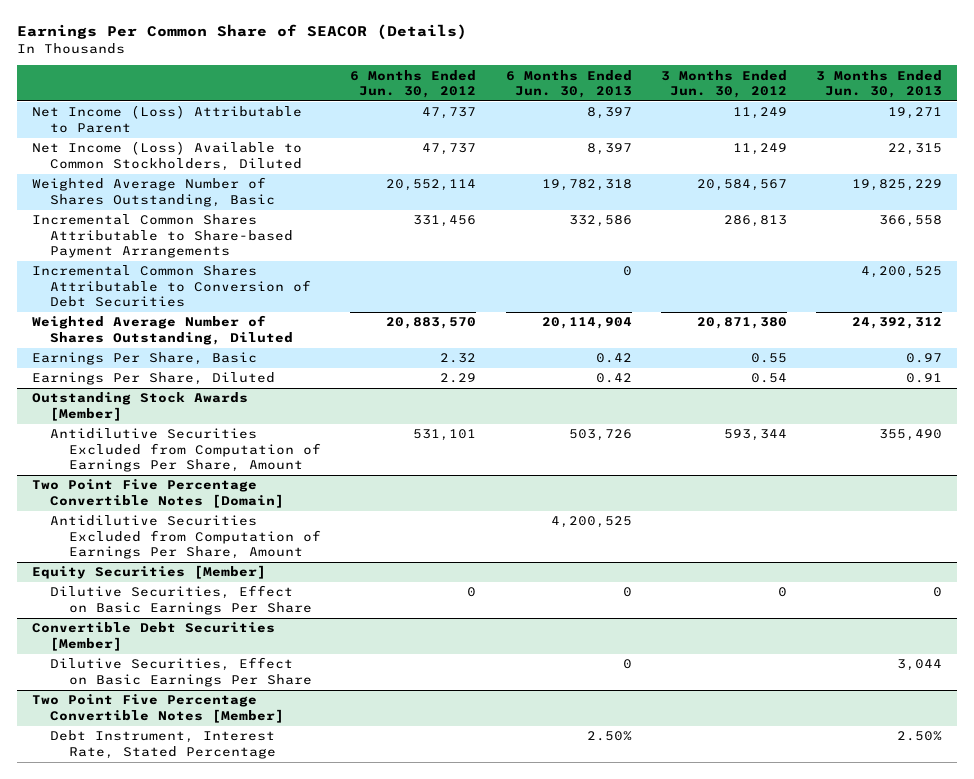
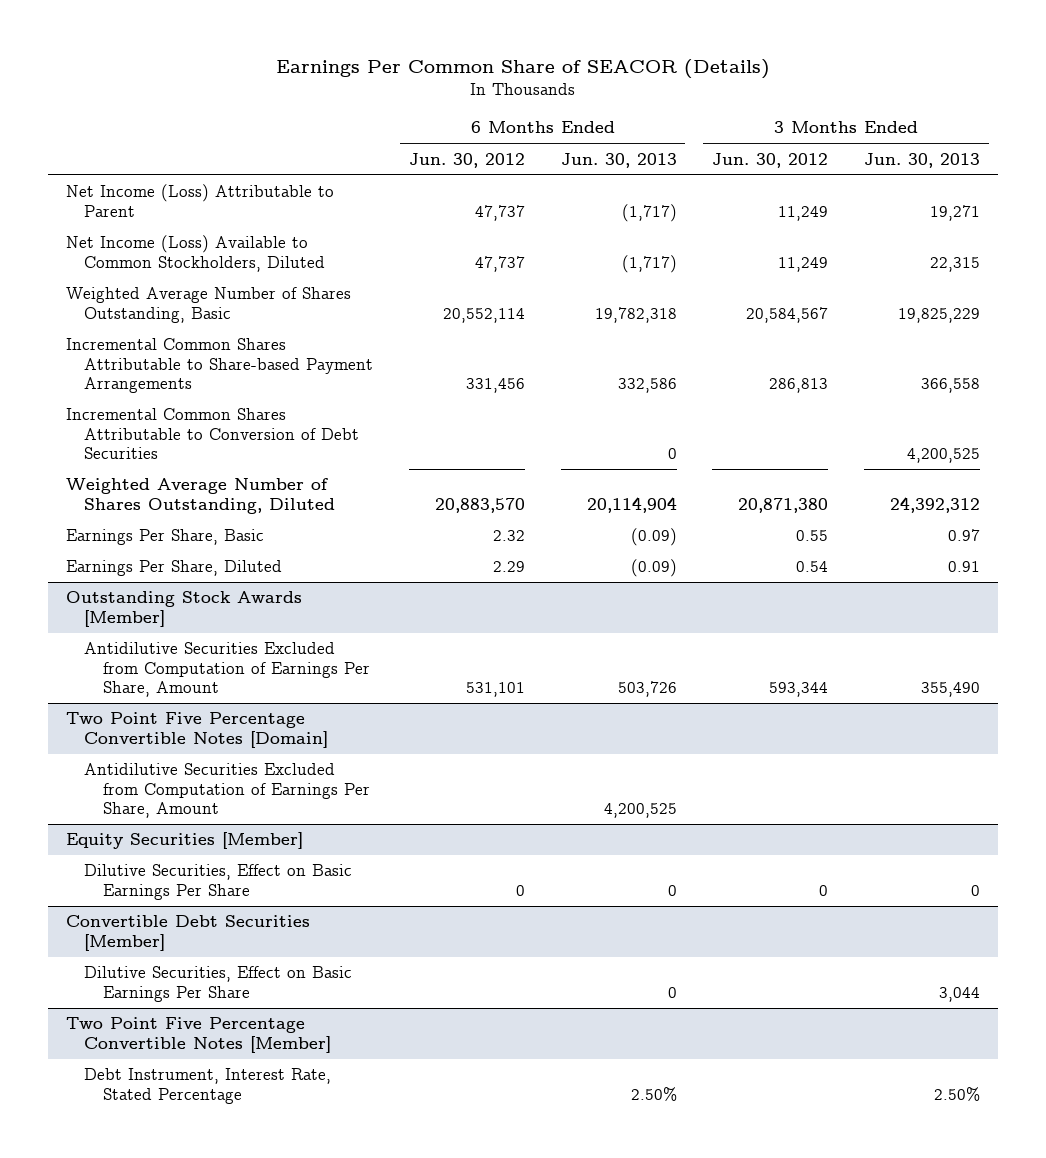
[586,107,632,120] 8,397 -> [621,203,677,222] (1,717)
[586,143,632,156] 8,397 -> [621,254,677,273] (1,717)
[595,353,632,364] 0.42 -> [630,528,677,547] (0.09)
[595,373,632,384] 0.42 -> [630,559,677,578] (0.09)

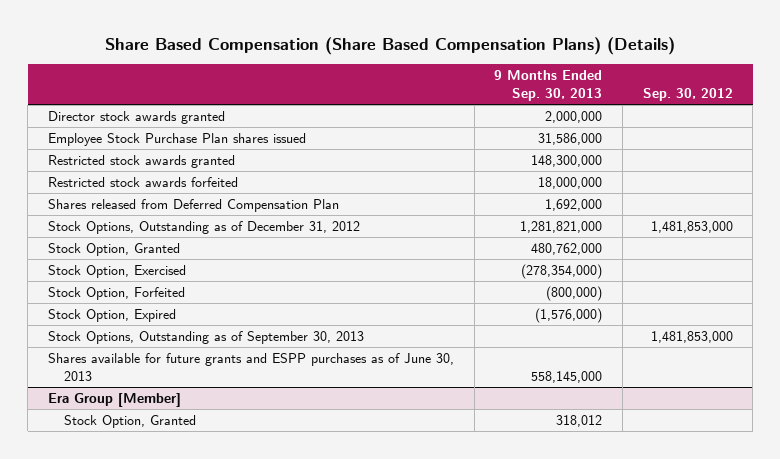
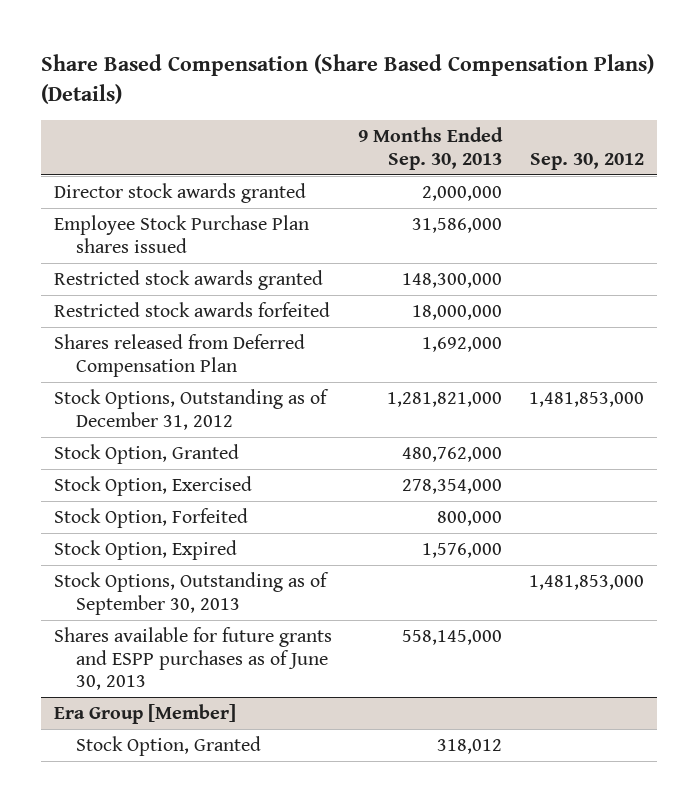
[521,264,603,280] (278,354,000) -> [402,479,503,495] 278,354,000
[546,286,603,302] (800,000) -> [437,511,503,527] 800,000
[535,308,603,324] (1,576,000) -> [422,543,503,559] 1,576,000

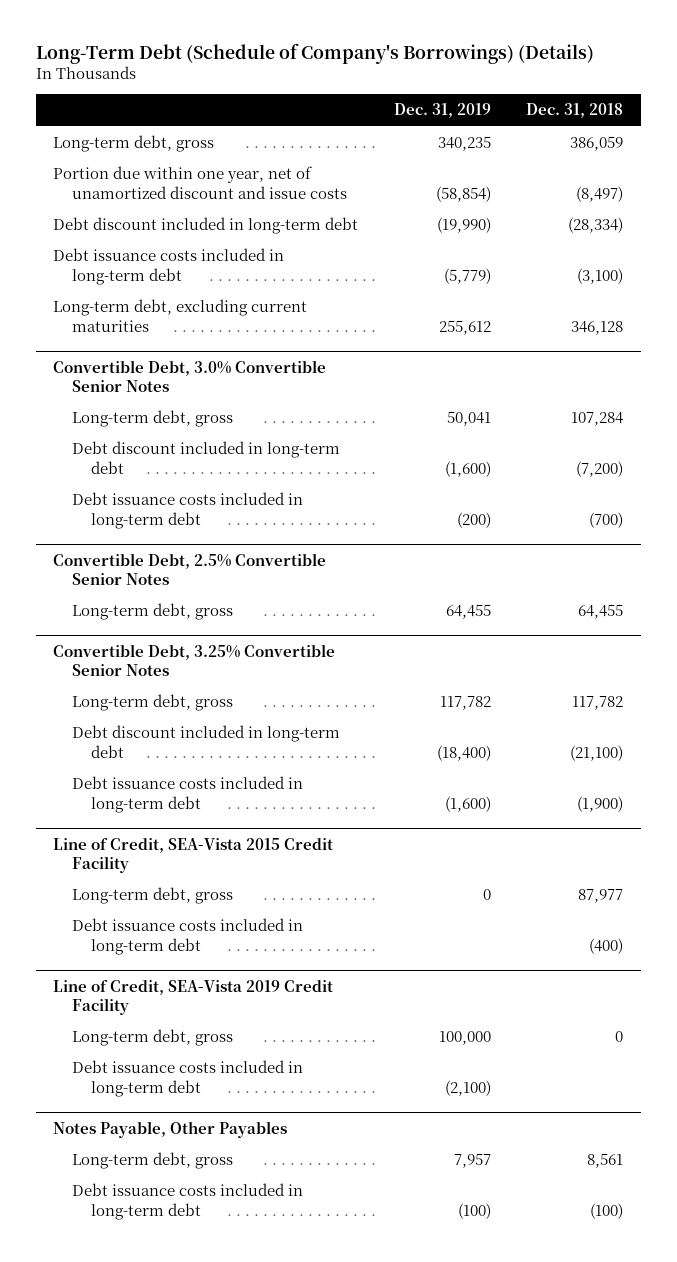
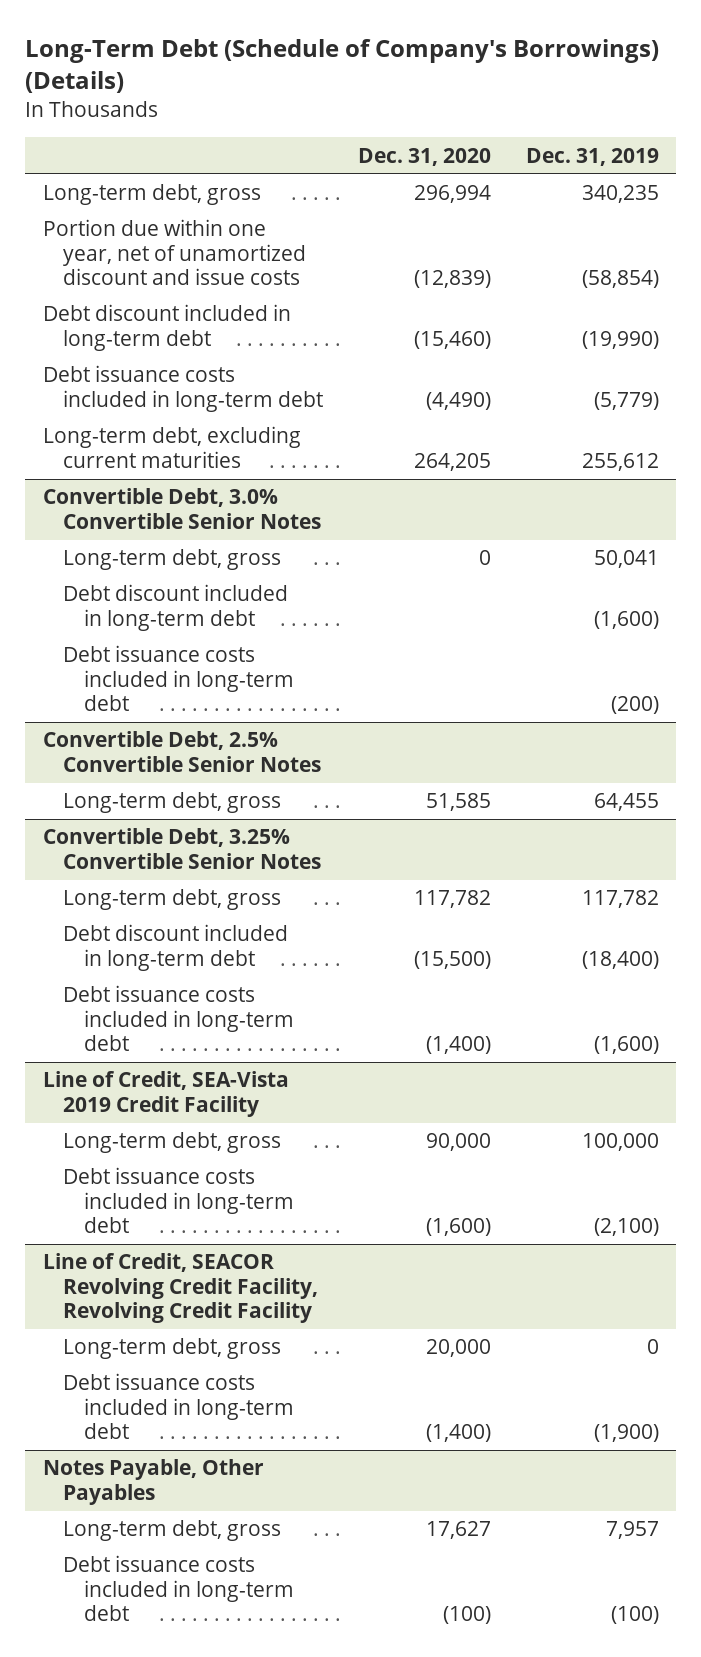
[526,103,624,119] Dec. 31, 2018 -> none
none -> [358,147,492,166] Dec. 31, 2020
[53,837,334,874] Line of Credit, SEA-Vista 2015 Credit Facility -> none
[72,887,234,905] Long-term debt, gross -> none
[72,918,304,955] Debt issuance costs included in long-term debt -> none
none -> [42,1253,319,1324] Line of Credit, SEACOR Revolving Credit Facility, Revolving Credit Facility
none -> [63,1338,282,1360] Long-term debt, gross
none -> [63,1373,295,1440] Debt issuance costs included in long-term debt

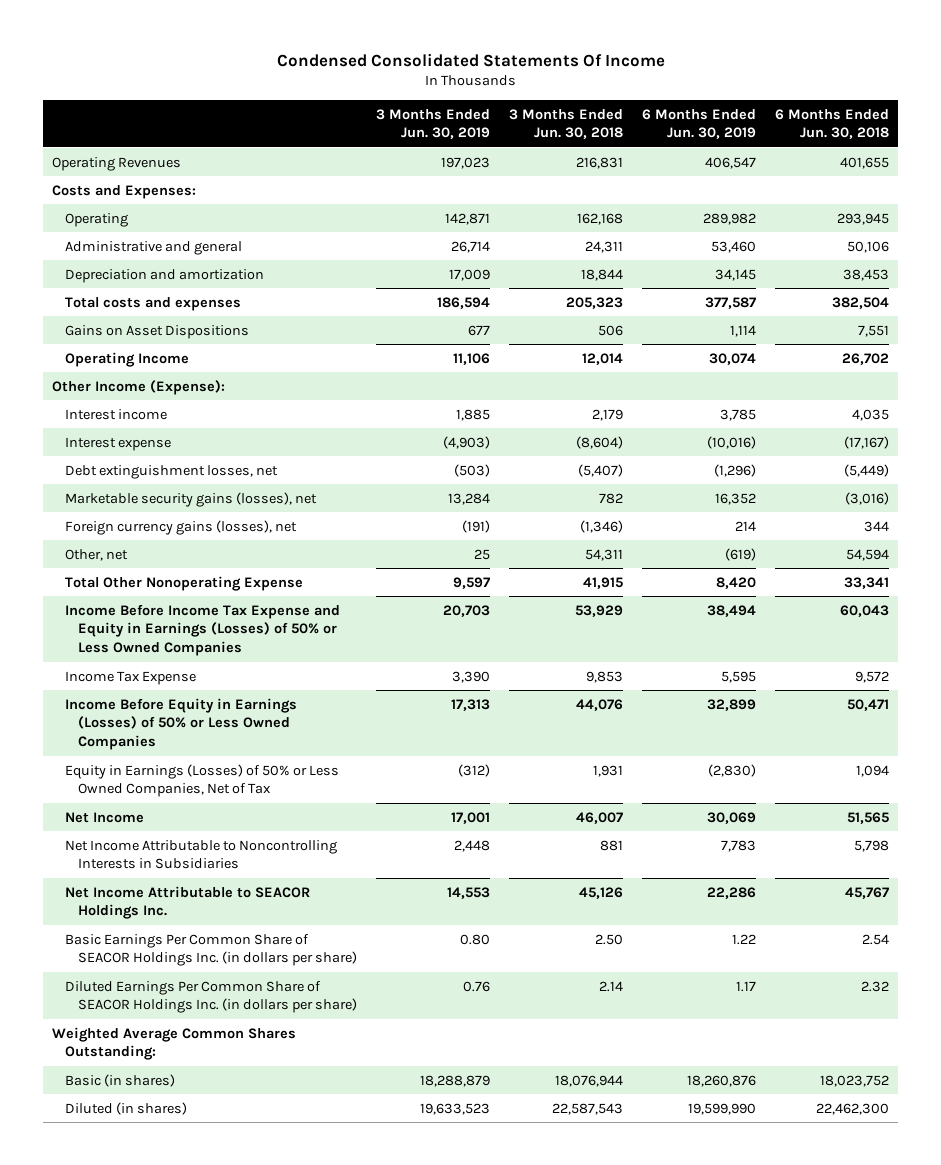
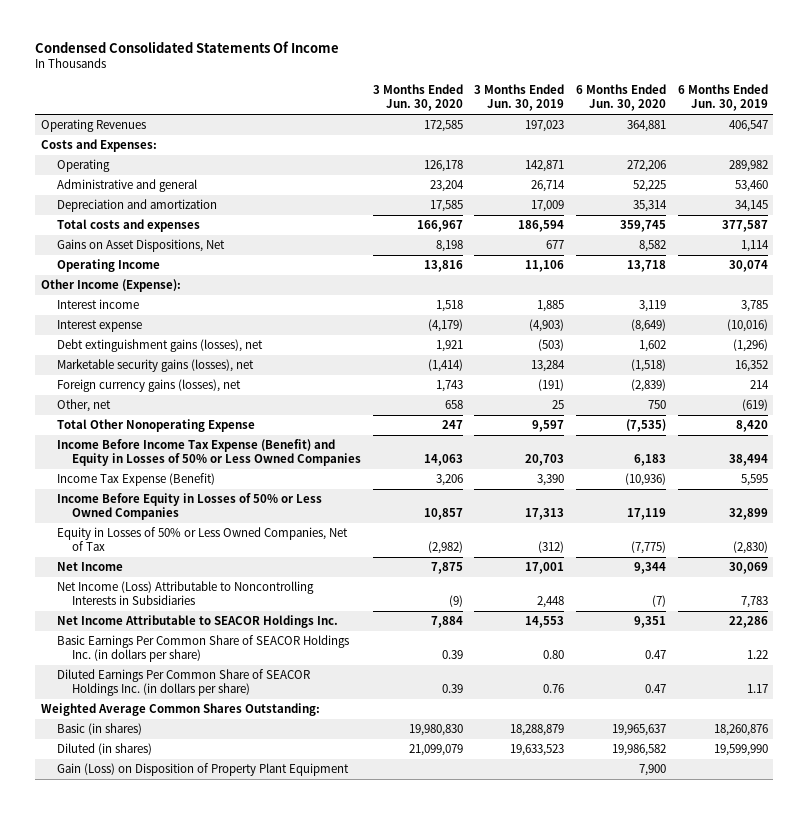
[508,108,623,140] 3 Months Ended Jun. 30, 2018 -> none
[774,108,889,140] 6 Months Ended Jun. 30, 2018 -> none
none -> [372,83,463,112] 3 Months Ended Jun. 30, 2020
none -> [575,83,666,112] 6 Months Ended Jun. 30, 2020
[65,324,250,339] Gains on Asset Dispositions -> [56,239,225,253] Gains on Asset Dispositions, Net
[65,464,279,479] Debt extinguishment losses, net -> [56,339,263,353] Debt extinguishment gains (losses), net
[65,603,341,657] Income Before Income Tax Expense and Equity in Earnings (Losses) of 50% or Less Owned Companies -> [56,439,362,467] Income Before Income Tax Expense (Benefit) and Equity in Losses of 50% or Less Owned Companies
[65,670,197,685] Income Tax Expense -> [56,473,215,487] Income Tax Expense (Benefit)
[65,697,298,751] Income Before Equity in Earnings (Losses) of 50% or Less Owned Companies -> [56,493,322,521] Income Before Equity in Losses of 50% or Less Owned Companies
[65,763,340,798] Equity in Earnings (Losses) of 50% or Less Owned Companies, Net of Tax -> [56,527,348,552] Equity in Losses of 50% or Less Owned Companies, Net of Tax
[65,839,338,870] Net Income Attributable to Noncontrolling Interests in Subsidiaries -> [56,581,314,606] Net Income (Loss) Attributable to Noncontrolling Interests in Subsidiaries
none -> [56,763,349,777] Gain (Loss) on Disposition of Property Plant Equipment

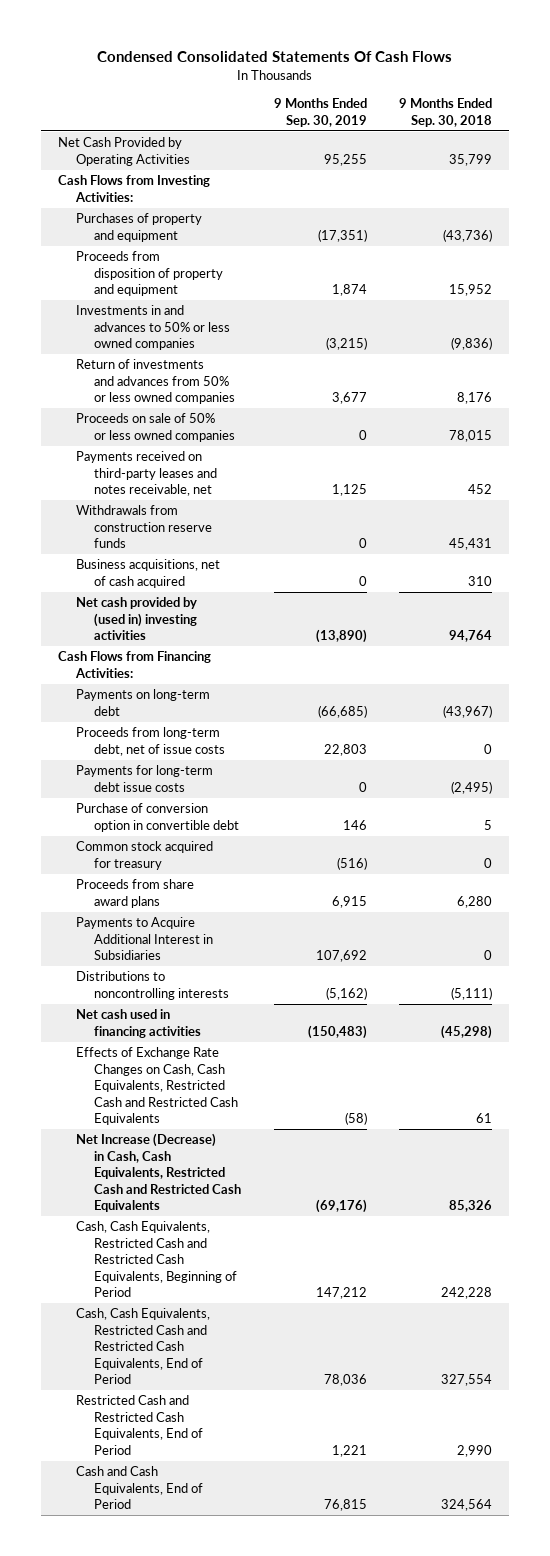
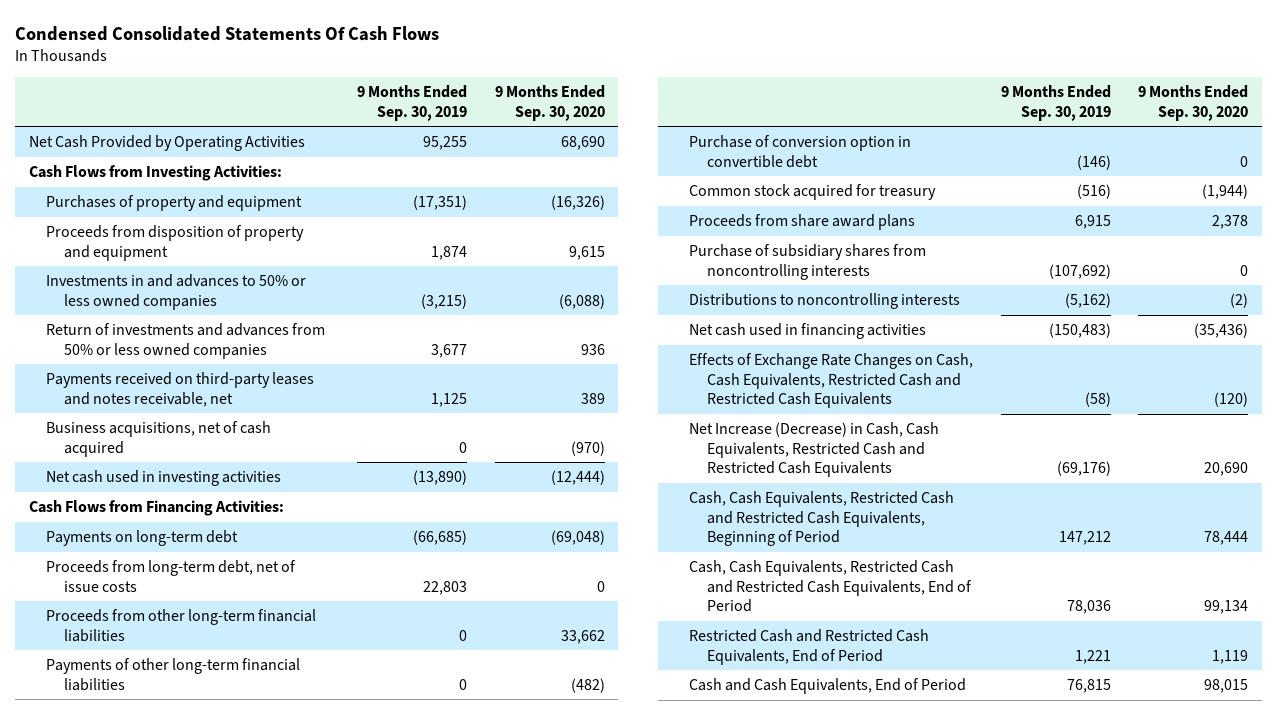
[399,98,493,127] 9 Months Ended Sep. 30, 2018 -> none
none -> [494,85,605,121] 9 Months Ended Sep. 30, 2020
[75,413,236,442] Proceeds on sale of 50% or less owned companies -> none
[75,505,213,549] Withdrawals from construction reserve funds -> none
[75,597,198,641] Net cash provided by (used in) investing activities -> [46,470,282,487] Net cash used in investing activities
[75,765,213,792] Payments for long-term debt issue costs -> none
none -> [46,609,317,642] Proceeds from other long-term financial liabilities
none -> [46,658,301,691] Payments of other long-term financial liabilities
[342,819,367,830] 146 -> [1076,154,1111,170] (146)
[75,917,214,961] Payments to Acquire Additional Interest in Subsidiaries -> none
none -> [689,244,927,280] Purchase of subsidiary shares from noncontrolling interests

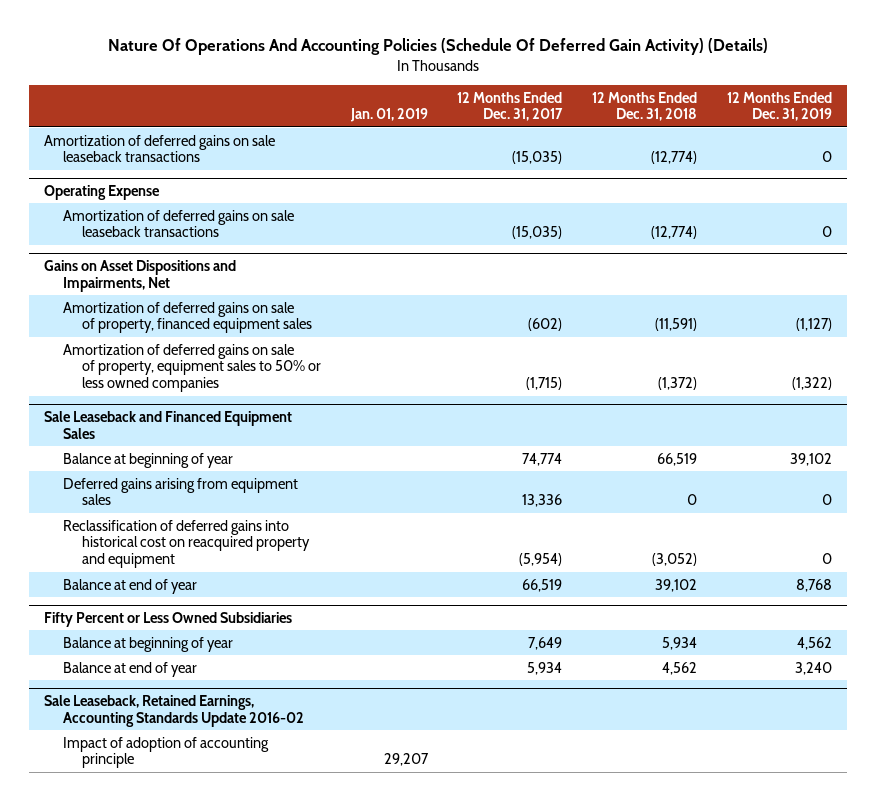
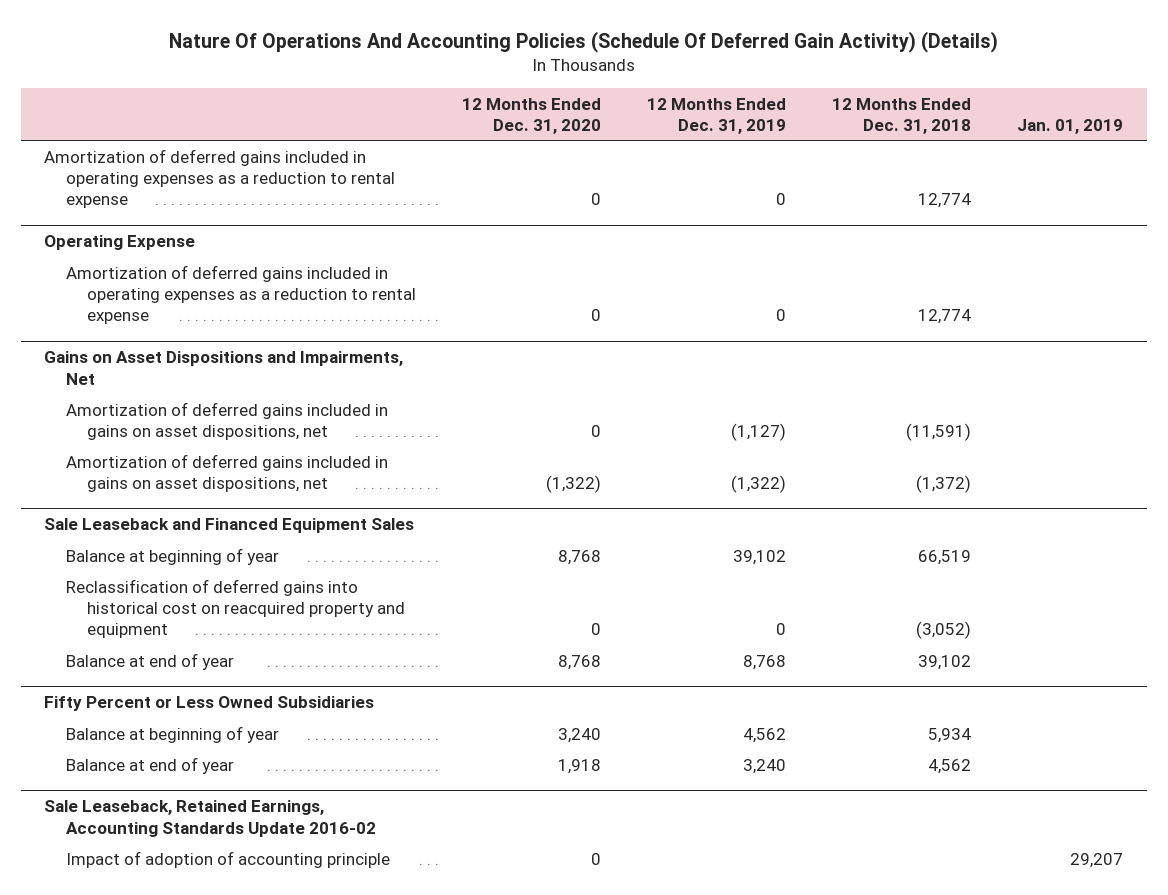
[457,91,564,122] 12 Months Ended Dec. 31, 2017 -> none
none -> [462,97,602,134] 12 Months Ended Dec. 31, 2020
[43,134,275,163] Amortization of deferred gains on sale leaseback transactions -> [44,148,395,209] Amortization of deferred gains included in operating expenses as a reduction to rental expense
[651,151,698,165] (12,774) -> [918,193,972,209] 12,774
[62,209,294,238] Amortization of deferred gains on sale leaseback transactions -> [65,264,417,325] Amortization of deferred gains included in operating expenses as a reduction to rental expense
[651,226,698,240] (12,774) -> [918,309,972,325] 12,774
[62,301,312,334] Amortization of deferred gains on sale of property, financed equipment sales -> [65,401,388,440] Amortization of deferred gains included in gains on asset dispositions, net
[62,343,321,393] Amortization of deferred gains on sale of property, equipment sales to 50% or less owned companies -> [65,453,388,492] Amortization of deferred gains included in gains on asset dispositions, net
[62,477,298,506] Deferred gains arising from equipment sales -> none

